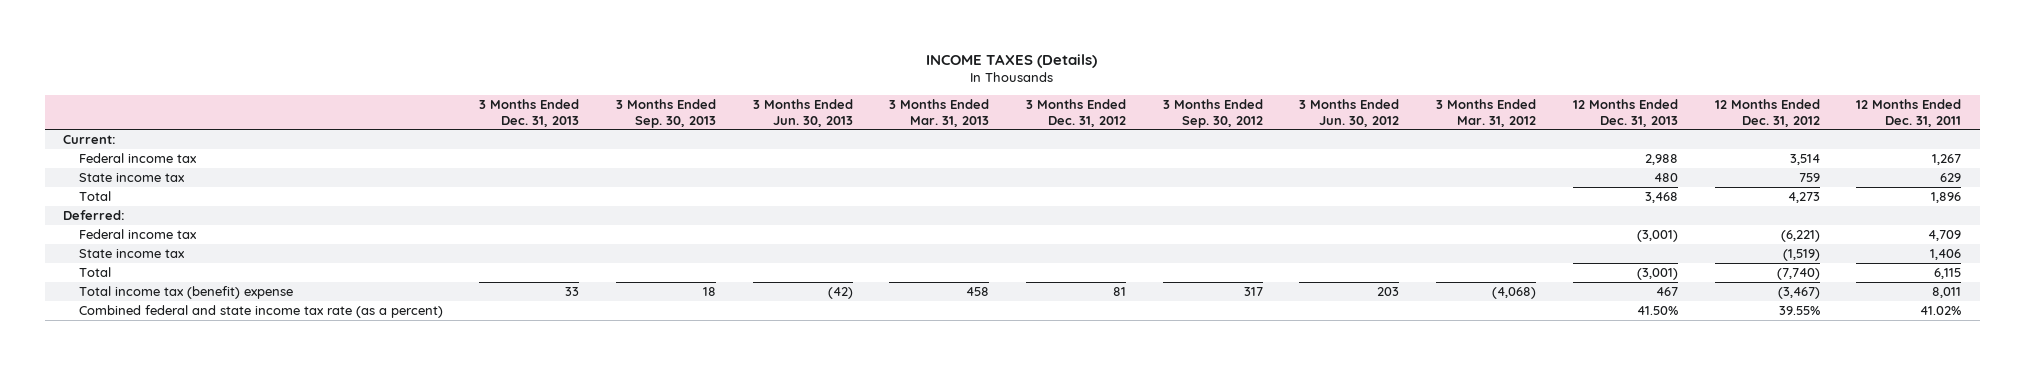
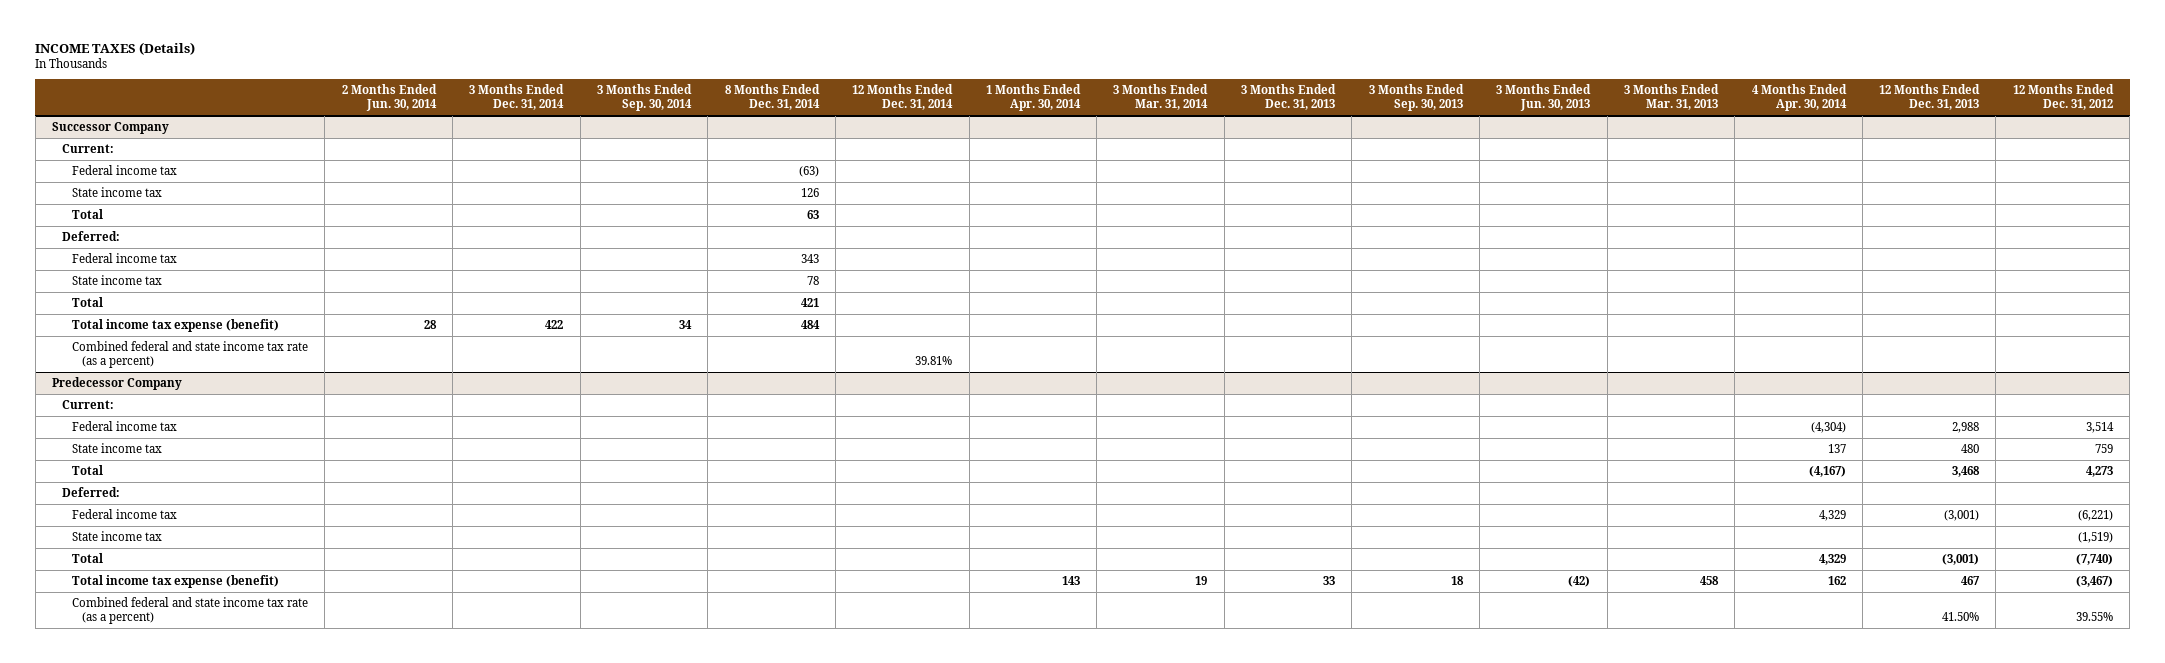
[1026,99,1127,127] 3 Months Ended Dec. 31, 2012 -> none
[1162,99,1263,128] 3 Months Ended Sep. 30, 2012 -> none
[1299,99,1400,127] 3 Months Ended Jun. 30, 2012 -> none
[1436,99,1537,127] 3 Months Ended Mar. 31, 2012 -> none
[1856,99,1962,127] 12 Months Ended Dec. 31, 2011 -> none
none -> [341,84,437,112] 2 Months Ended Jun. 30, 2014
none -> [469,84,565,111] 3 Months Ended Dec. 31, 2014
none -> [597,84,693,112] 3 Months Ended Sep. 30, 2014
none -> [724,84,820,111] 8 Months Ended Dec. 31, 2014
none -> [852,84,954,111] 12 Months Ended Dec. 31, 2014
none -> [985,84,1081,112] 1 Months Ended Apr. 30, 2014
none -> [1113,84,1209,111] 3 Months Ended Mar. 31, 2014
none -> [1751,84,1847,112] 4 Months Ended Apr. 30, 2014
none -> [52,122,170,135] Successor Company
none -> [62,144,115,154] Current:
none -> [72,165,178,176] Federal income tax
none -> [72,187,163,198] State income tax
none -> [72,209,104,220] Total
none -> [62,231,121,242] Deferred:
none -> [72,253,178,264] Federal income tax
none -> [72,275,163,286] State income tax
none -> [72,297,104,308] Total
none -> [72,319,280,333] Total income tax expense (benefit)
none -> [72,341,309,368] Combined federal and state income tax rate (as a percent)
none -> [52,377,183,391] Predecessor Company
[78,285,293,299] Total income tax (benefit) expense -> [72,575,280,589] Total income tax expense (benefit)

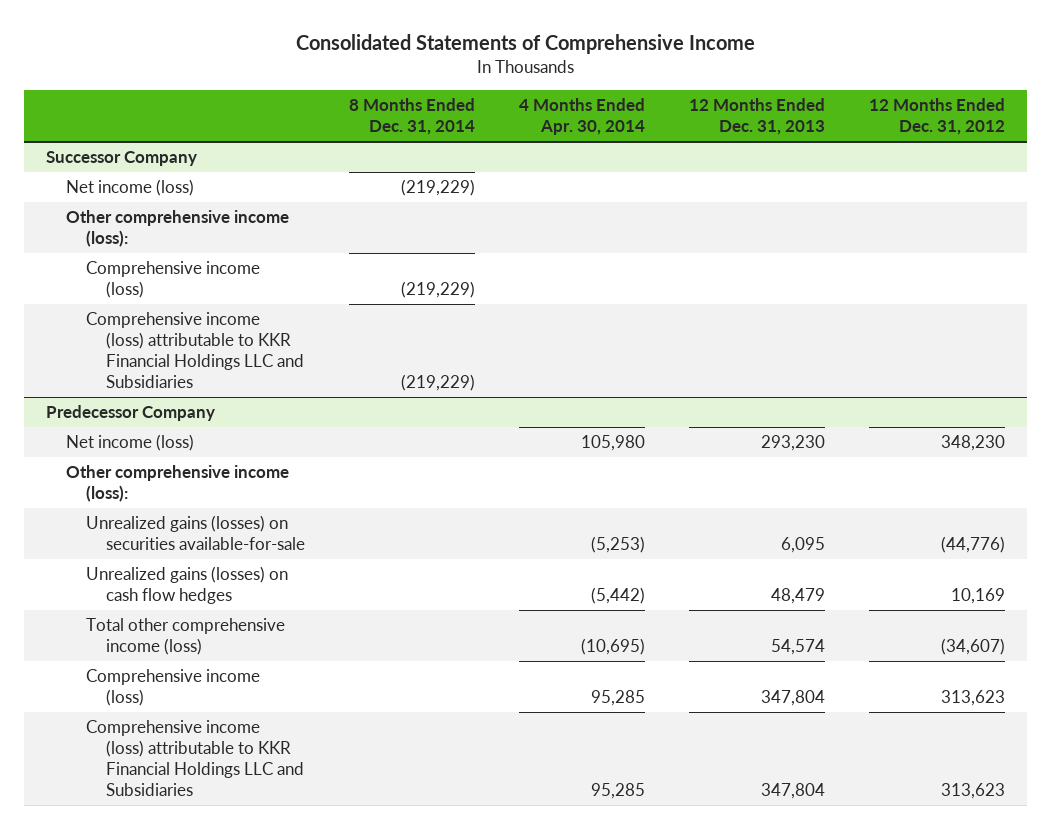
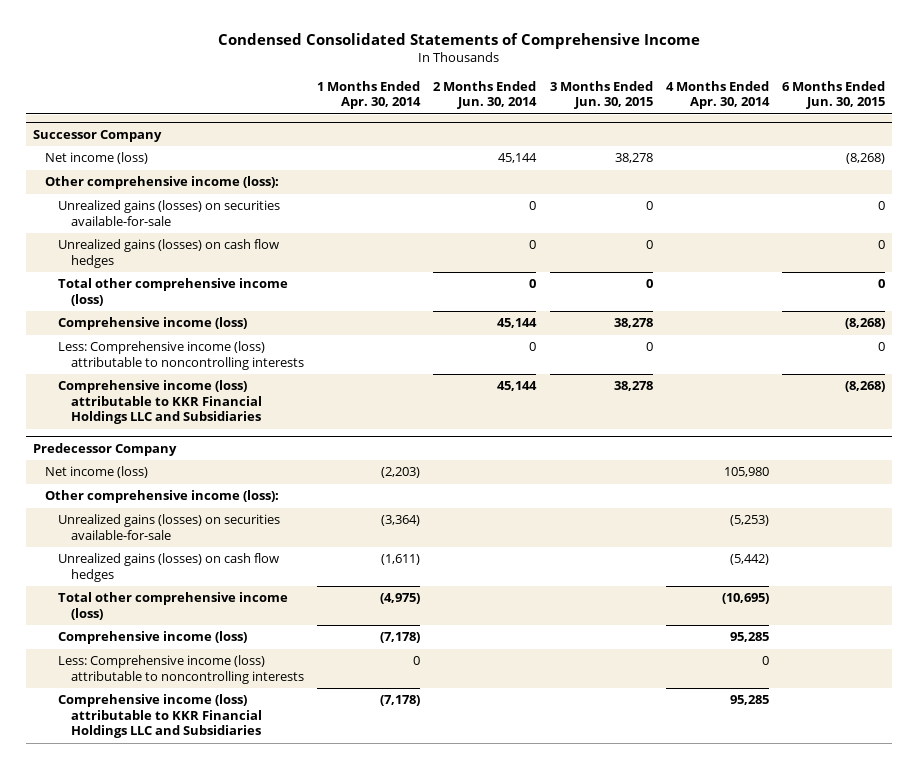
[295,34,755,55] Consolidated Statements of Comprehensive Income -> [217,33,700,50] Condensed Consolidated Statements of Comprehensive Income
[349,98,476,136] 8 Months Ended Dec. 31, 2014 -> none
[688,98,825,136] 12 Months Ended Dec. 31, 2013 -> none
[868,98,1005,136] 12 Months Ended Dec. 31, 2012 -> none
none -> [317,80,422,110] 1 Months Ended Apr. 30, 2014
none -> [433,80,538,110] 2 Months Ended Jun. 30, 2014
none -> [549,80,653,110] 3 Months Ended Jun. 30, 2015
none -> [781,80,885,110] 6 Months Ended Jun. 30, 2015
none -> [58,200,281,226] Unrealized gains (losses) on securities available-for-sale
none -> [58,239,280,268] Unrealized gains (losses) on cash flow hedges
none -> [58,278,289,306] Total other comprehensive income (loss)
none -> [58,341,304,370] Less: Comprehensive income (loss) attributable to noncontrolling interests
none -> [58,655,304,684] Less: Comprehensive income (loss) attributable to noncontrolling interests

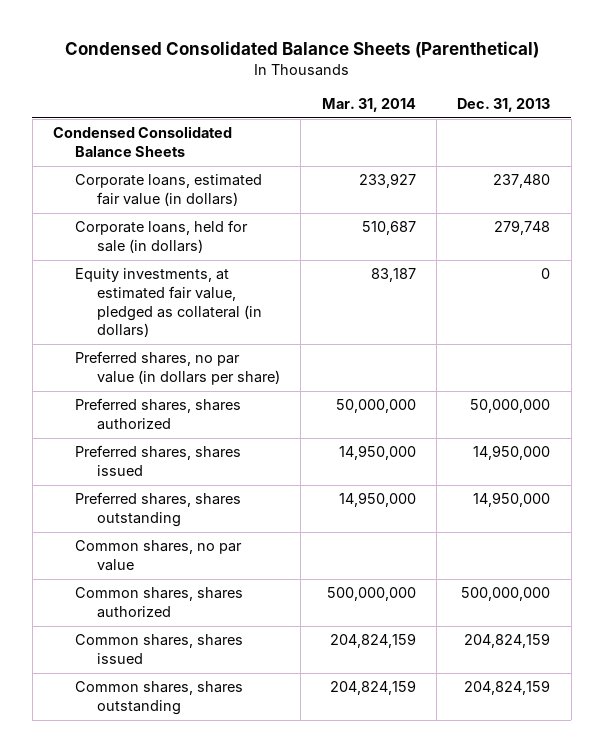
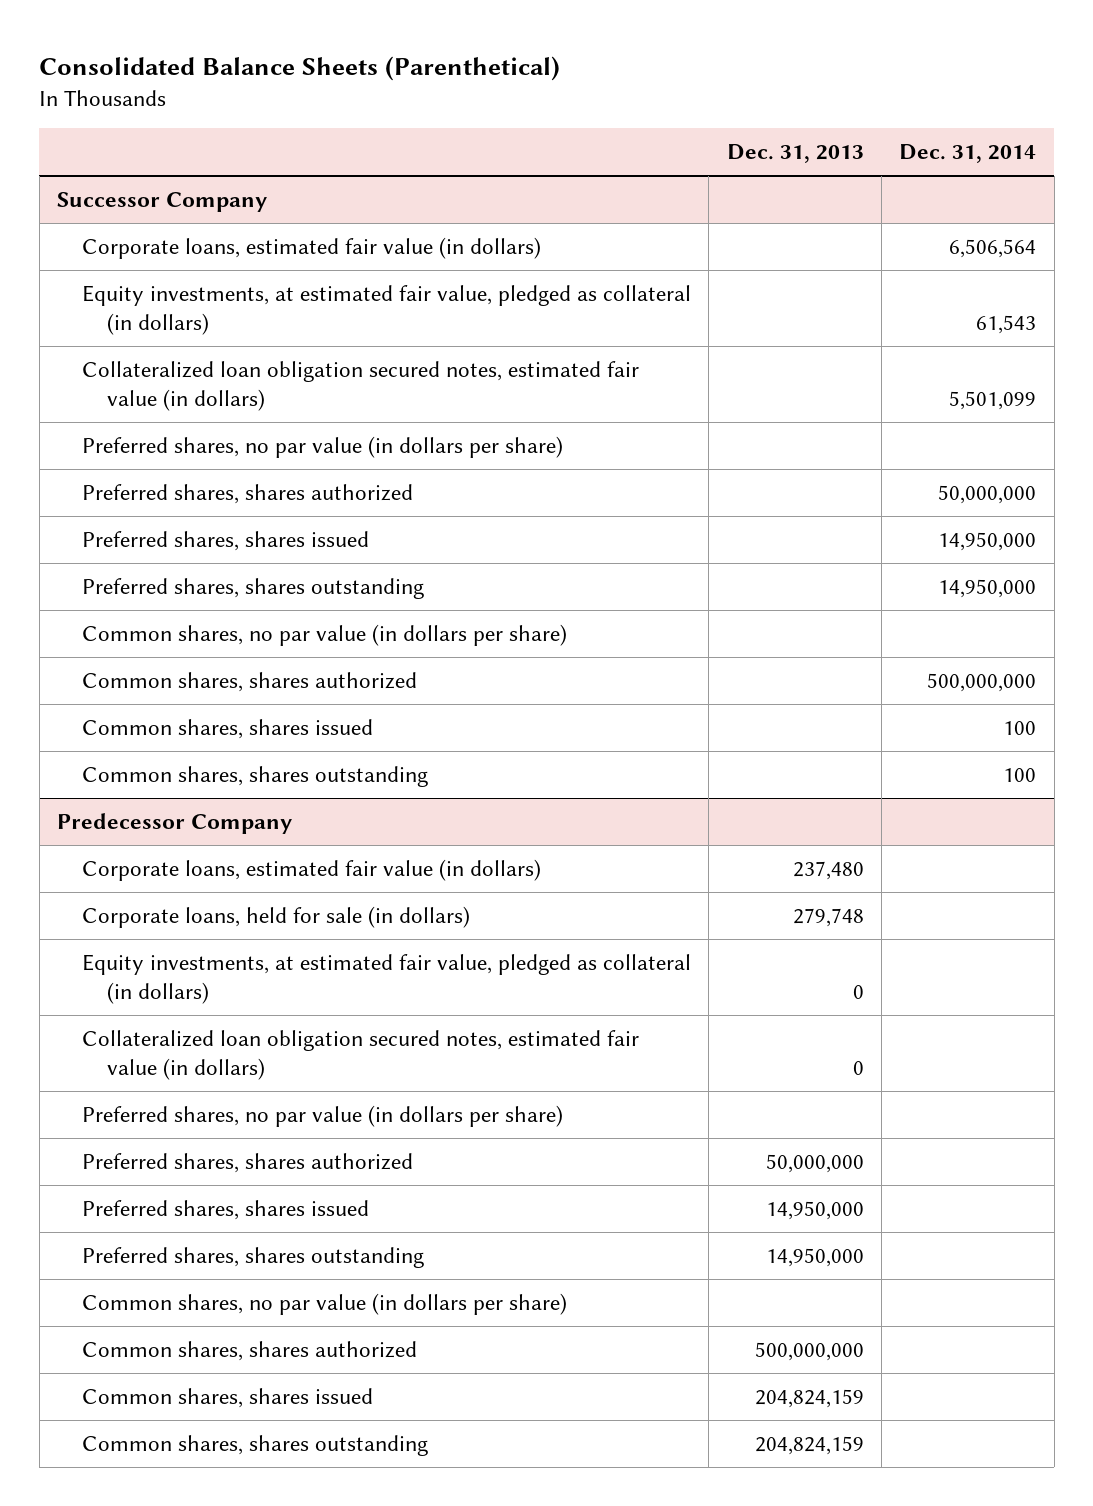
[64,41,539,59] Condensed Consolidated Balance Sheets (Parenthetical) -> [39,55,561,81] Consolidated Balance Sheets (Parenthetical)
[321,98,416,113] Mar. 31, 2014 -> none
none -> [899,144,1037,164] Dec. 31, 2014
[53,126,233,158] Condensed Consolidated Balance Sheets -> none
none -> [57,191,268,212] Successor Company
none -> [81,236,541,259] Corporate loans, estimated fair value (in dollars)
none -> [81,284,691,335] Equity investments, at estimated fair value, pledged as collateral (in dollars)
none -> [81,360,639,411] Collateralized loan obligation secured notes, estimated fair value (in dollars)
none -> [81,435,563,458] Preferred shares, no par value (in dollars per share)
none -> [81,483,413,504] Preferred shares, shares authorized
none -> [81,530,369,551] Preferred shares, shares issued
none -> [81,577,424,599] Preferred shares, shares outstanding
none -> [81,623,567,646] Common shares, no par value (in dollars per share)
none -> [81,671,417,692] Common shares, shares authorized
none -> [81,718,373,739] Common shares, shares issued
none -> [81,765,428,787] Common shares, shares outstanding
none -> [57,812,293,834] Predecessor Company
none -> [81,1029,639,1080] Collateralized loan obligation secured notes, estimated fair value (in dollars)
[74,540,242,572] Common shares, no par value -> [81,1292,567,1315] Common shares, no par value (in dollars per share)

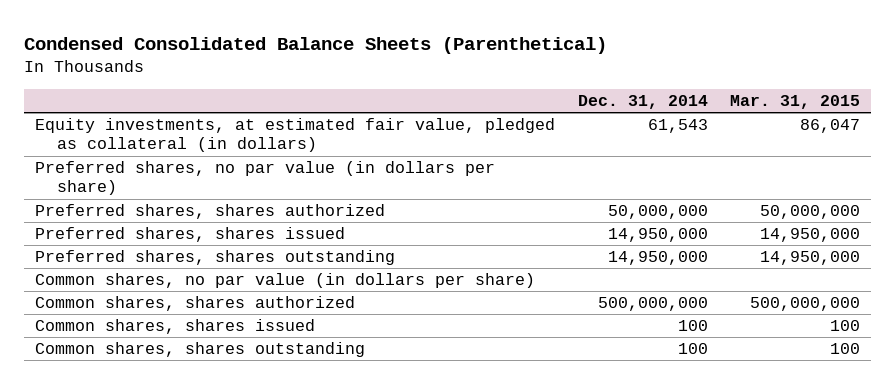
[39,55,561,81] Consolidated Balance Sheets (Parenthetical) -> [24,36,608,54] Condensed Consolidated Balance Sheets (Parenthetical)
[726,144,864,164] Dec. 31, 2013 -> none
none -> [729,94,860,109] Mar. 31, 2015
[57,191,268,212] Successor Company -> none
[81,236,541,259] Corporate loans, estimated fair value (in dollars) -> none
[81,360,639,411] Collateralized loan obligation secured notes, estimated fair value (in dollars) -> none
[57,812,293,834] Predecessor Company -> none
[81,858,541,881] Corporate loans, estimated fair value (in dollars) -> none
[81,905,470,928] Corporate loans, held for sale (in dollars) -> none
[81,953,691,1004] Equity investments, at estimated fair value, pledged as collateral (in dollars) -> none
[81,1029,639,1080] Collateralized loan obligation secured notes, estimated fair value (in dollars) -> none
[81,1104,563,1127] Preferred shares, no par value (in dollars per share) -> none
[81,1152,413,1173] Preferred shares, shares authorized -> none
[81,1199,369,1220] Preferred shares, shares issued -> none
[81,1246,424,1268] Preferred shares, shares outstanding -> none
[81,1292,567,1315] Common shares, no par value (in dollars per share) -> none
[81,1340,417,1361] Common shares, shares authorized -> none
[81,1387,373,1408] Common shares, shares issued -> none
[81,1434,428,1456] Common shares, shares outstanding -> none

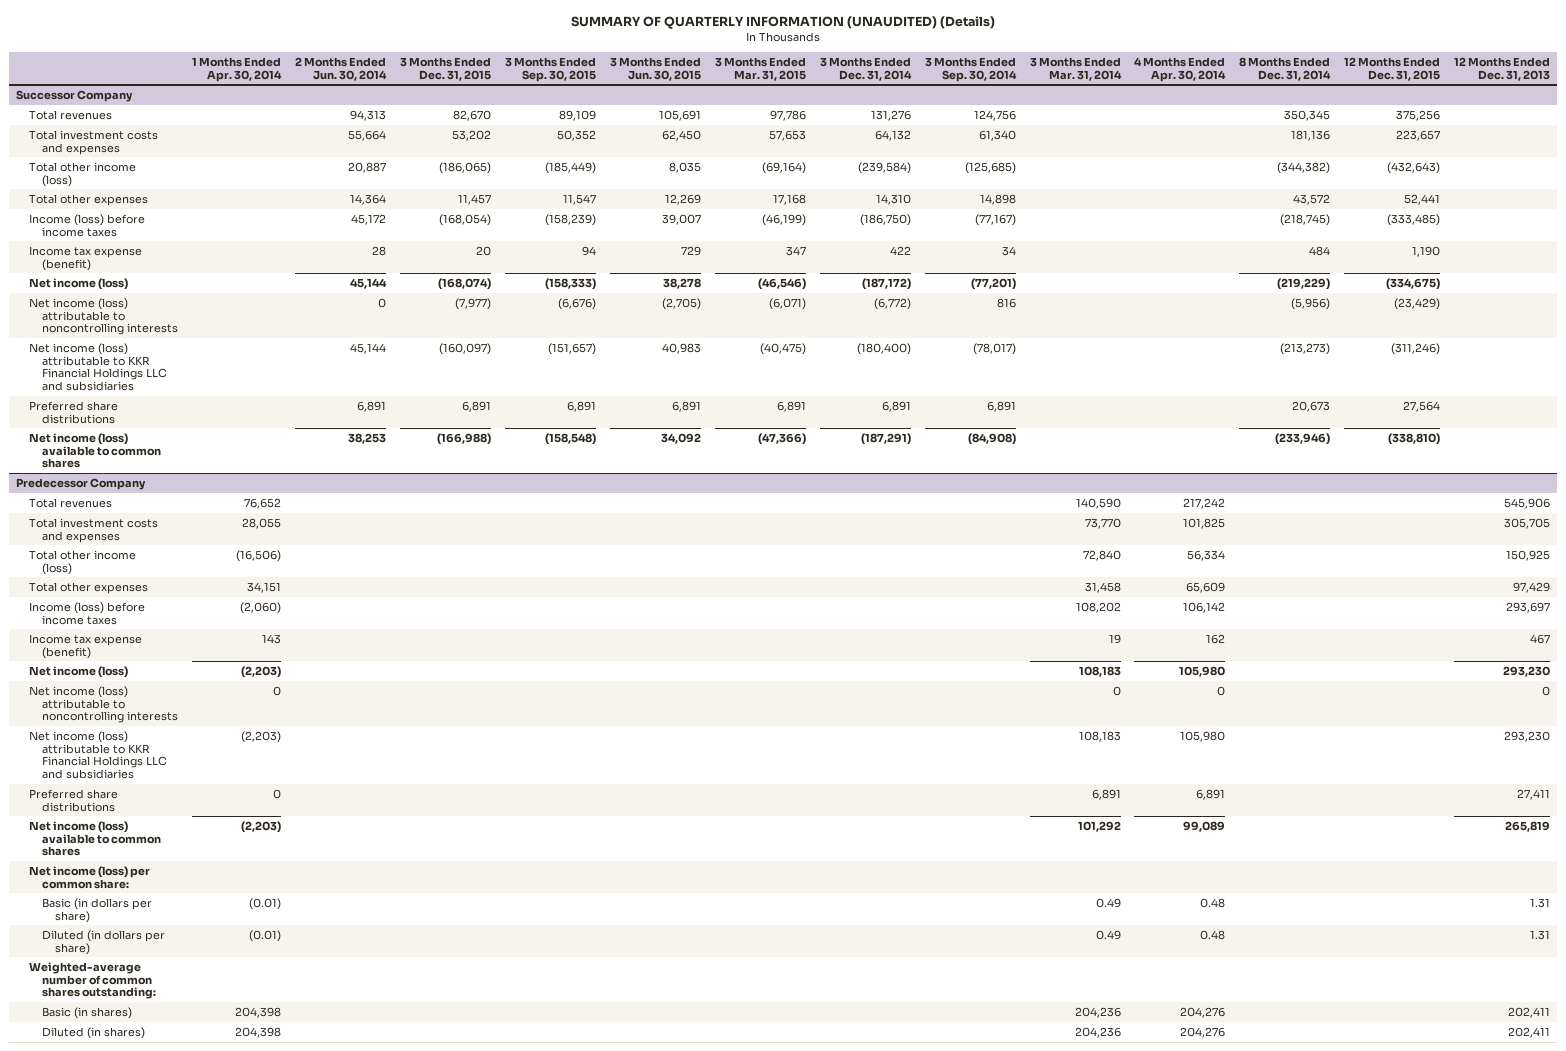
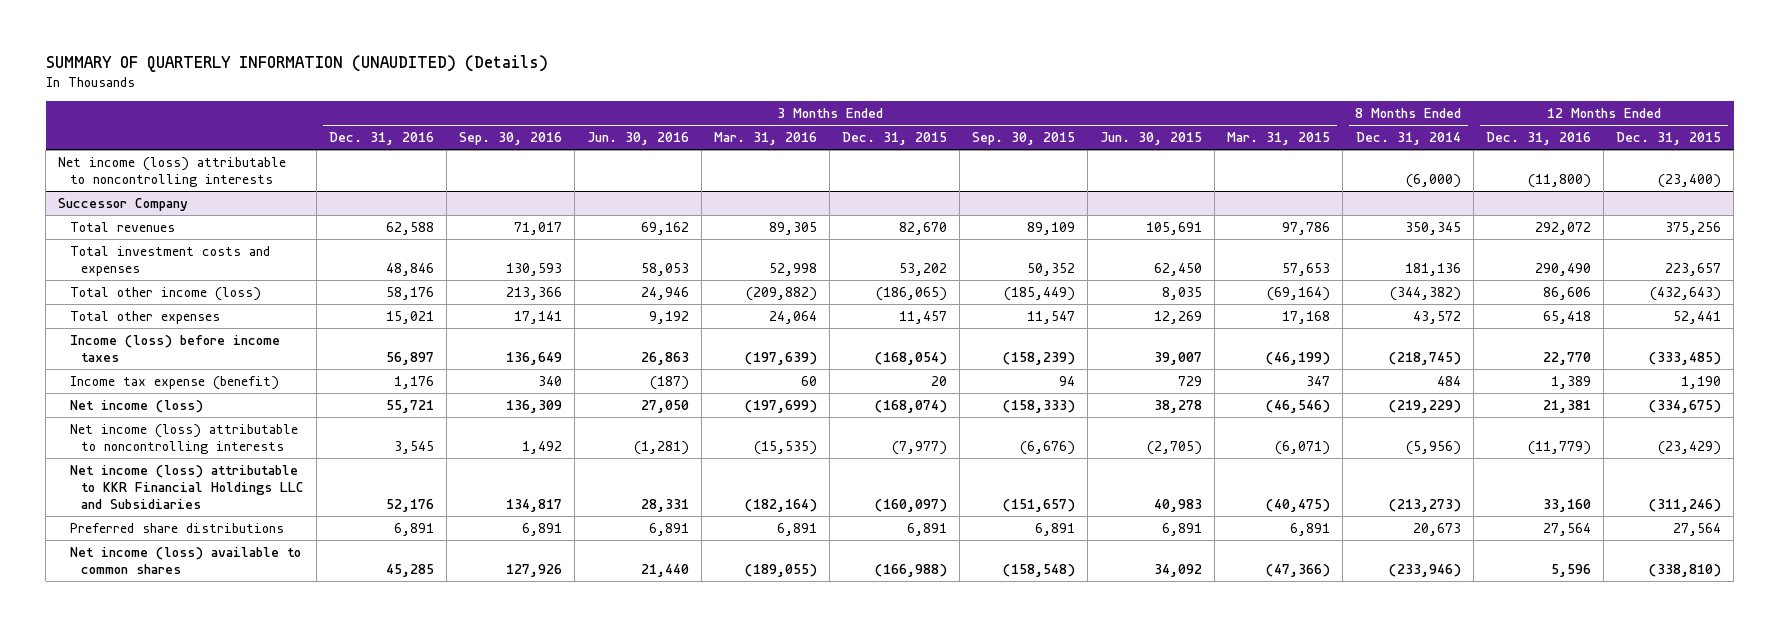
[192,56,283,82] 1 Months Ended Apr. 30, 2014 -> none
[295,56,388,81] 2 Months Ended Jun. 30, 2014 -> none
[819,56,912,81] 3 Months Ended Dec. 31, 2014 -> none
[924,56,1017,82] 3 Months Ended Sep. 30, 2014 -> none
[1029,56,1122,81] 3 Months Ended Mar. 31, 2014 -> none
[1134,56,1227,82] 4 Months Ended Apr. 30, 2014 -> none
[1454,56,1551,81] 12 Months Ended Dec. 31, 2013 -> none
none -> [328,132,434,146] Dec. 31, 2016
none -> [459,132,563,146] Sep. 30, 2016
none -> [587,132,690,146] Jun. 30, 2016
none -> [714,132,818,146] Mar. 31, 2016
none -> [1486,132,1592,146] Dec. 31, 2016
none -> [58,156,287,187] Net income (loss) attributable to noncontrolling interests
[29,342,168,391] Net income (loss) attributable to KKR Financial Holdings LLC and subsidiaries -> [69,464,304,510] Net income (loss) attributable to KKR Financial Holdings LLC and Subsidiaries
[16,477,147,490] Predecessor Company -> none
[29,497,113,508] Total revenues -> none
[29,517,159,543] Total investment costs and expenses -> none
[29,549,137,575] Total other income (loss) -> none
[29,581,149,594] Total other expenses -> none
[29,601,146,625] Income (loss) before income taxes -> none
[29,633,143,659] Income tax expense (benefit) -> none
[29,665,129,678] Net income (loss) -> none
[29,685,179,724] Net income (loss) attributable to noncontrolling interests -> none
[29,730,168,779] Net income (loss) attributable to KKR Financial Holdings LLC and subsidiaries -> none
[29,788,119,812] Preferred share distributions -> none
[29,820,162,857] Net income (loss) available to common shares -> none
[29,865,151,889] Net income (loss) per common share: -> none
[42,897,153,923] Basic (in dollars per share) -> none
[42,929,166,955] Diluted (in dollars per share) -> none
[29,961,157,1000] Weighted-average number of common shares outstanding: -> none
[42,1006,133,1019] Basic (in shares) -> none
[42,1026,146,1039] Diluted (in shares) -> none

